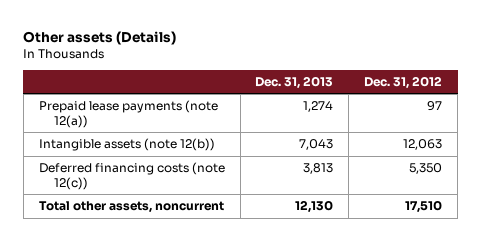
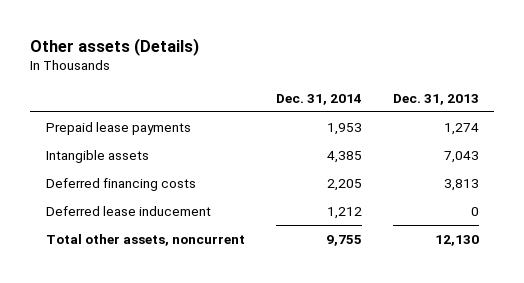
[364,75,443,89] Dec. 31, 2012 -> none
none -> [275,93,362,105] Dec. 31, 2014
[38,100,218,128] Prepaid lease payments (note 12(a)) -> [45,121,191,135] Prepaid lease payments
[38,138,215,152] Intangible assets (note 12(b)) -> [45,149,149,163] Intangible assets
[38,162,225,190] Deferred financing costs (note 12(c)) -> [45,177,196,191] Deferred financing costs
none -> [45,205,211,216] Deferred lease inducement

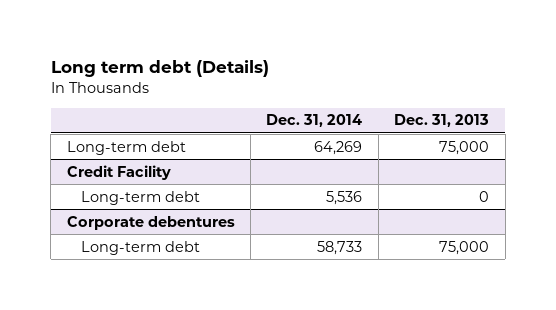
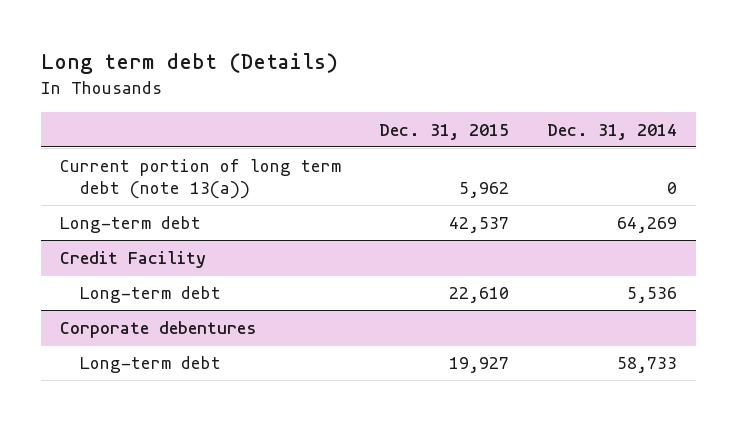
[394,114,490,128] Dec. 31, 2013 -> none
none -> [379,123,510,140] Dec. 31, 2015
none -> [60,158,342,199] Current portion of long term debt (note 13(a))

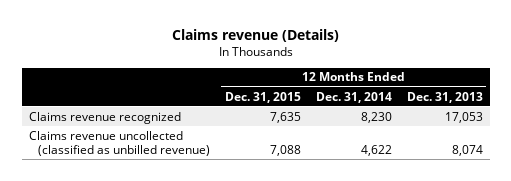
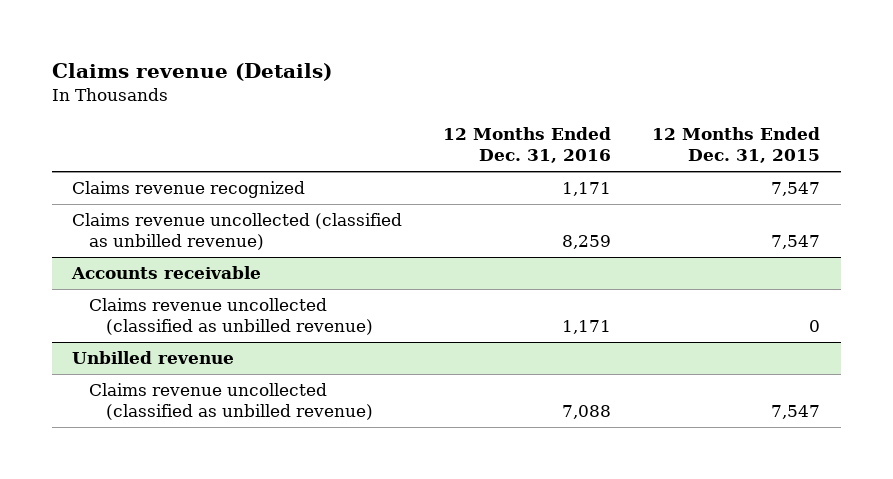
[315,91,392,103] Dec. 31, 2014 -> none
[406,91,483,103] Dec. 31, 2013 -> none
none -> [443,127,612,164] 12 Months Ended Dec. 31, 2016
[269,111,301,123] 7,635 -> [771,182,821,197] 7,547
[269,144,301,156] 7,088 -> [771,235,821,250] 7,547
none -> [71,266,262,280] Accounts receivable
none -> [89,298,374,336] Claims revenue uncollected (classified as unbilled revenue)
none -> [72,351,235,365] Unbilled revenue
none -> [89,383,374,421] Claims revenue uncollected (classified as unbilled revenue)

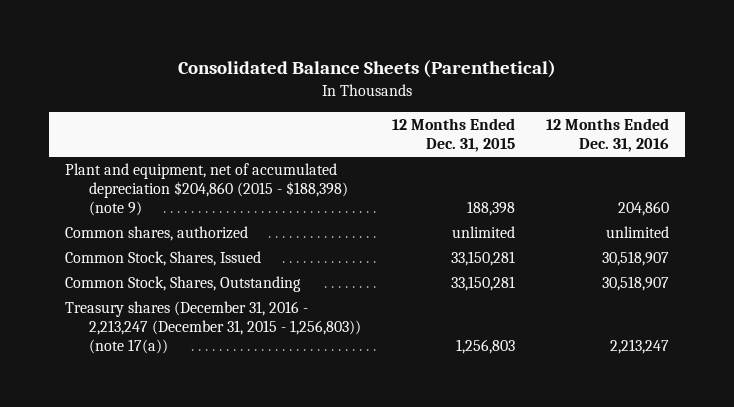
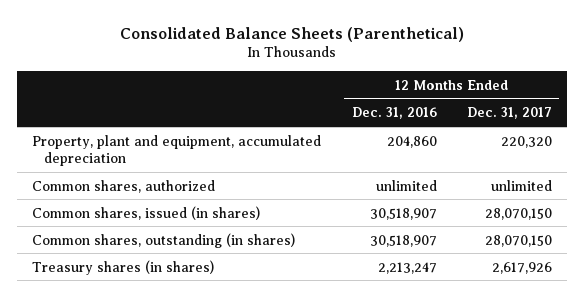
[391,118,515,152] 12 Months Ended Dec. 31, 2015 -> none
none -> [466,107,552,120] Dec. 31, 2017
[64,163,348,216] Plant and equipment, net of accumulated depreciation $204,860 (2015 - $188,398) (note 9) -> [32,134,322,167] Property, plant and equipment, accumulated depreciation
[64,251,261,267] Common Stock, Shares, Issued -> [32,205,261,220] Common shares, issued (in shares)
[64,276,301,293] Common Stock, Shares, Outstanding -> [32,232,296,248] Common shares, outstanding (in shares)
[64,301,361,354] Treasury shares (December 31, 2016 - 2,213,247 (December 31, 2015 - 1,256,803)) (note 17(a)) -> [32,259,215,275] Treasury shares (in shares)

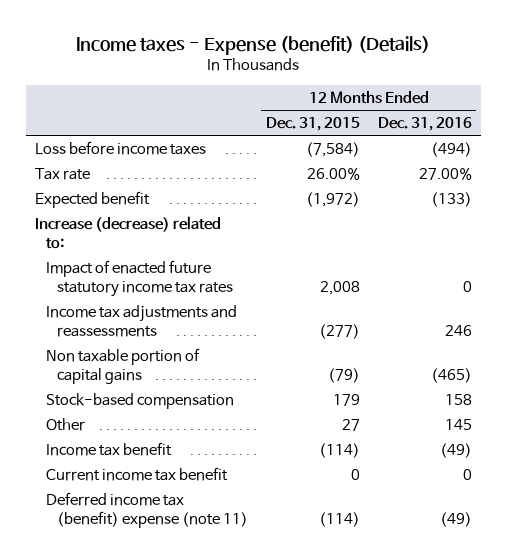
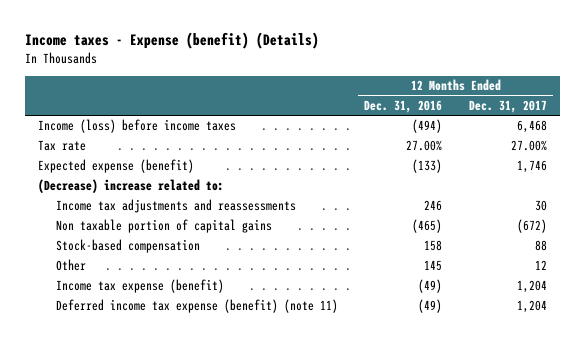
[265,117,360,132] Dec. 31, 2015 -> none
none -> [468,99,547,113] Dec. 31, 2017
[34,140,206,155] Loss before income taxes -> [38,119,237,134] Income (loss) before income taxes
[45,259,233,298] Impact of enacted future statutory income tax rates -> none
[34,190,150,208] Expected benefit -> [38,159,195,174] Expected expense (benefit)
[34,215,221,250] Increase (decrease) related to: -> [38,179,225,194] (Decrease) increase related to:
[45,466,228,481] Current income tax benefit -> none
[45,441,172,456] Income tax benefit -> [56,279,225,294] Income tax expense (benefit)
[45,491,248,529] Deferred income tax (benefit) expense (note 11) -> [56,299,339,314] Deferred income tax expense (benefit) (note 11)

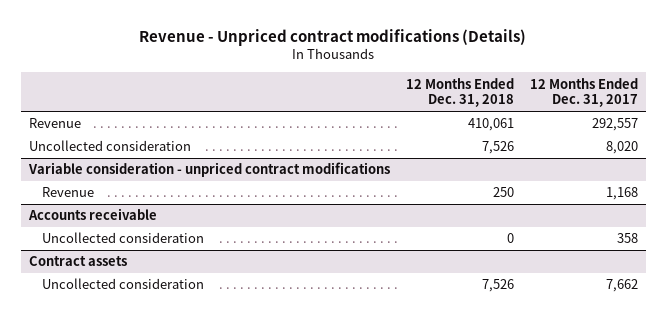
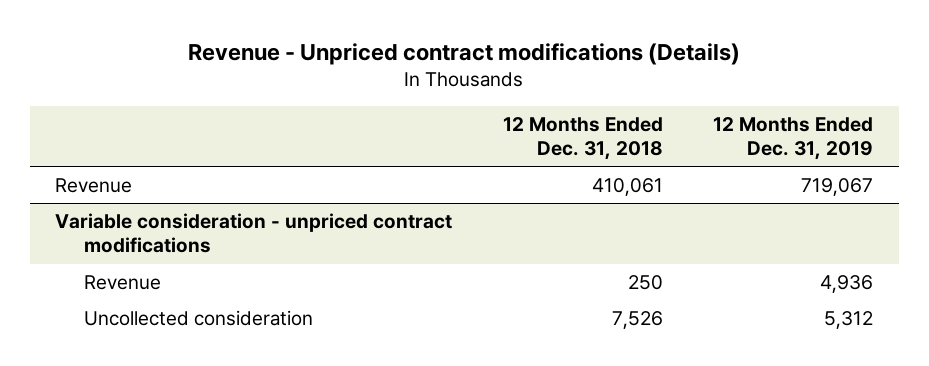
[529,77,638,108] 12 Months Ended Dec. 31, 2017 -> none
none -> [713,116,874,161] 12 Months Ended Dec. 31, 2019
[29,140,192,152] Uncollected consideration -> none
[28,208,158,221] Accounts receivable -> none
[42,232,205,244] Uncollected consideration -> none
[29,256,128,267] Contract assets -> none

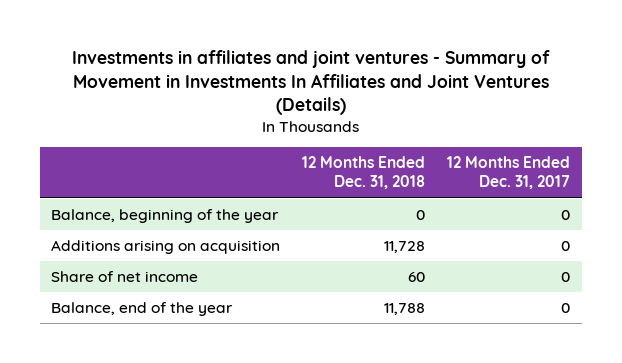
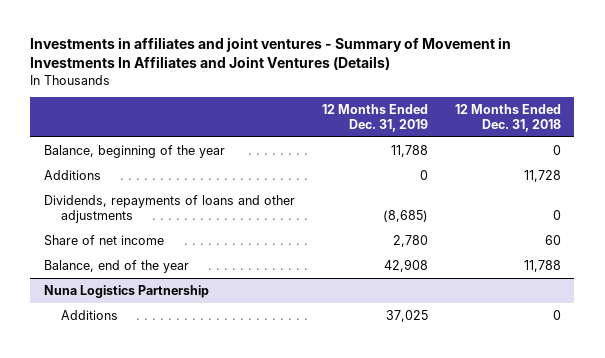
[447,156,571,190] 12 Months Ended Dec. 31, 2017 -> none
none -> [321,103,428,132] 12 Months Ended Dec. 31, 2019
[51,239,281,254] Additions arising on acquisition -> [43,169,101,180] Additions
none -> [43,194,295,223] Dividends, repayments of loans and other adjustments
none -> [43,284,209,298] Nuna Logistics Partnership
none -> [61,309,119,320] Additions

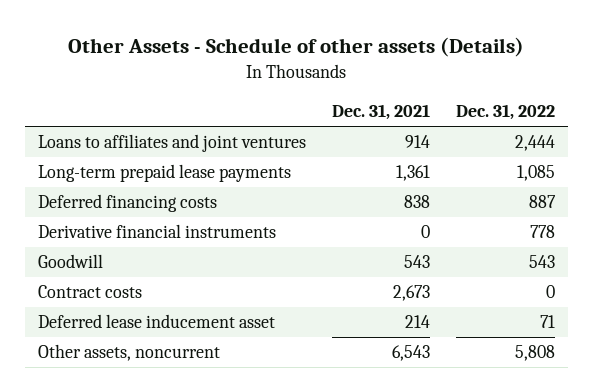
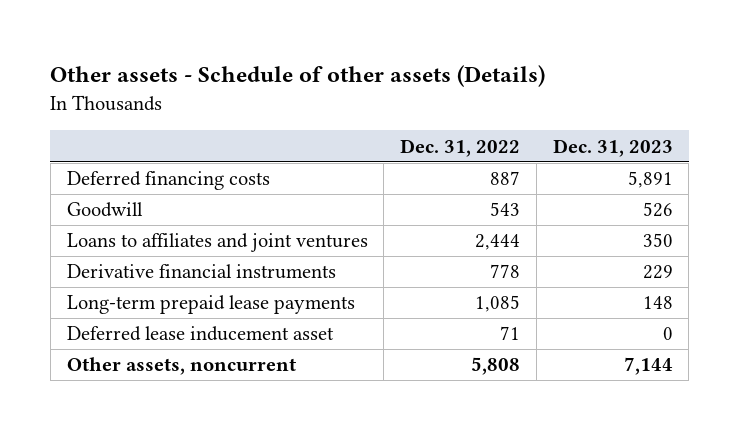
[68,37,525,58] Other Assets - Schedule of other assets (Details) -> [50,65,546,88] Other assets - Schedule of other assets (Details)
[331,104,430,121] Dec. 31, 2021 -> none
none -> [552,138,673,157] Dec. 31, 2023
[37,285,142,299] Contract costs -> none
[37,134,306,153] Loans to affiliates and joint ventures -> [66,233,368,253] Loans to affiliates and joint ventures
[37,224,276,239] Derivative financial instruments -> [66,264,336,280] Derivative financial instruments
[37,164,291,183] Long-term prepaid lease payments -> [66,295,355,315] Long-term prepaid lease payments

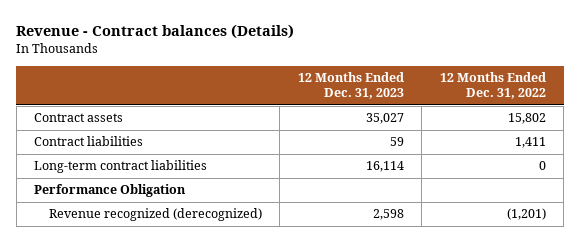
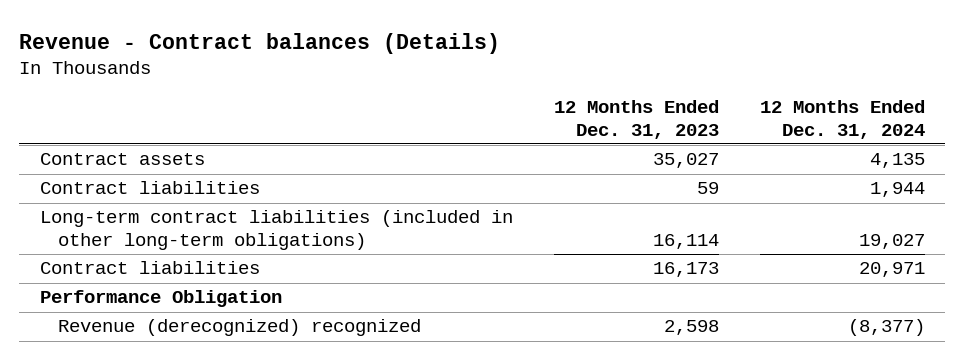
[439,72,546,100] 12 Months Ended Dec. 31, 2022 -> none
none -> [759,100,925,139] 12 Months Ended Dec. 31, 2024
[34,160,208,174] Long-term contract liabilities -> [39,210,513,250] Long-term contract liabilities (included in other long-term obligations)
none -> [39,261,260,275] Contract liabilities
[48,208,262,222] Revenue recognized (derecognized) -> [57,319,421,337] Revenue (derecognized) recognized

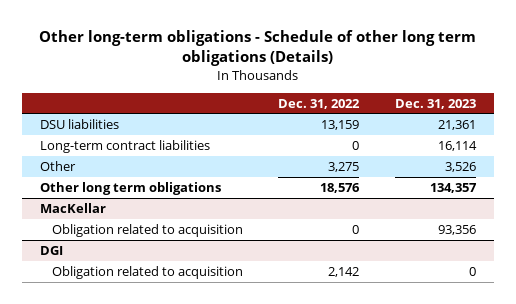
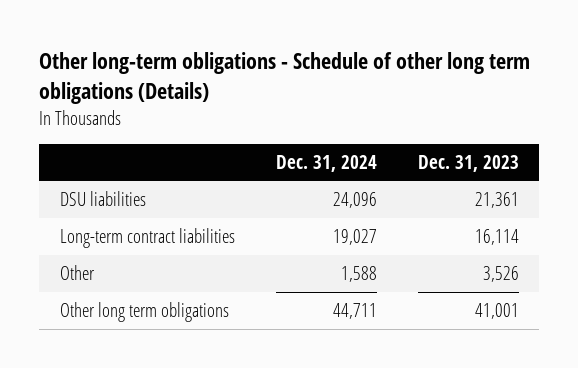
[278,98,361,109] Dec. 31, 2022 -> none
none -> [275,154,377,172] Dec. 31, 2024
[39,202,106,213] MacKellar -> none
[51,223,243,237] Obligation related to acquisition -> none
[39,245,63,255] DGI -> none
[51,265,243,279] Obligation related to acquisition -> none
[430,182,478,193] 134,357 -> [474,303,519,320] 41,001

